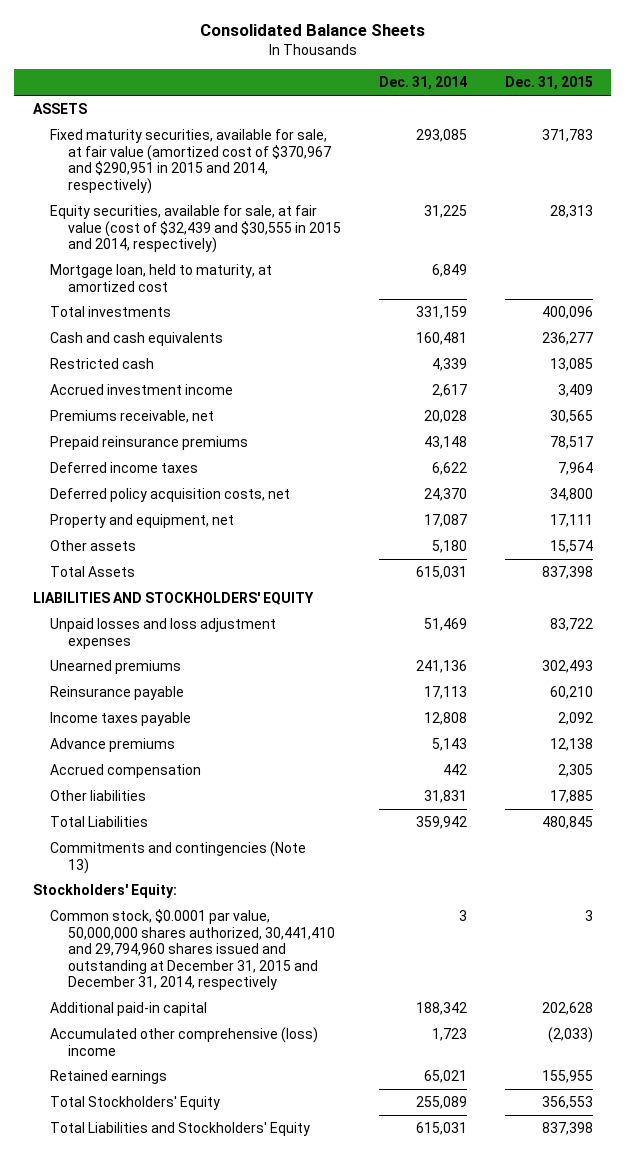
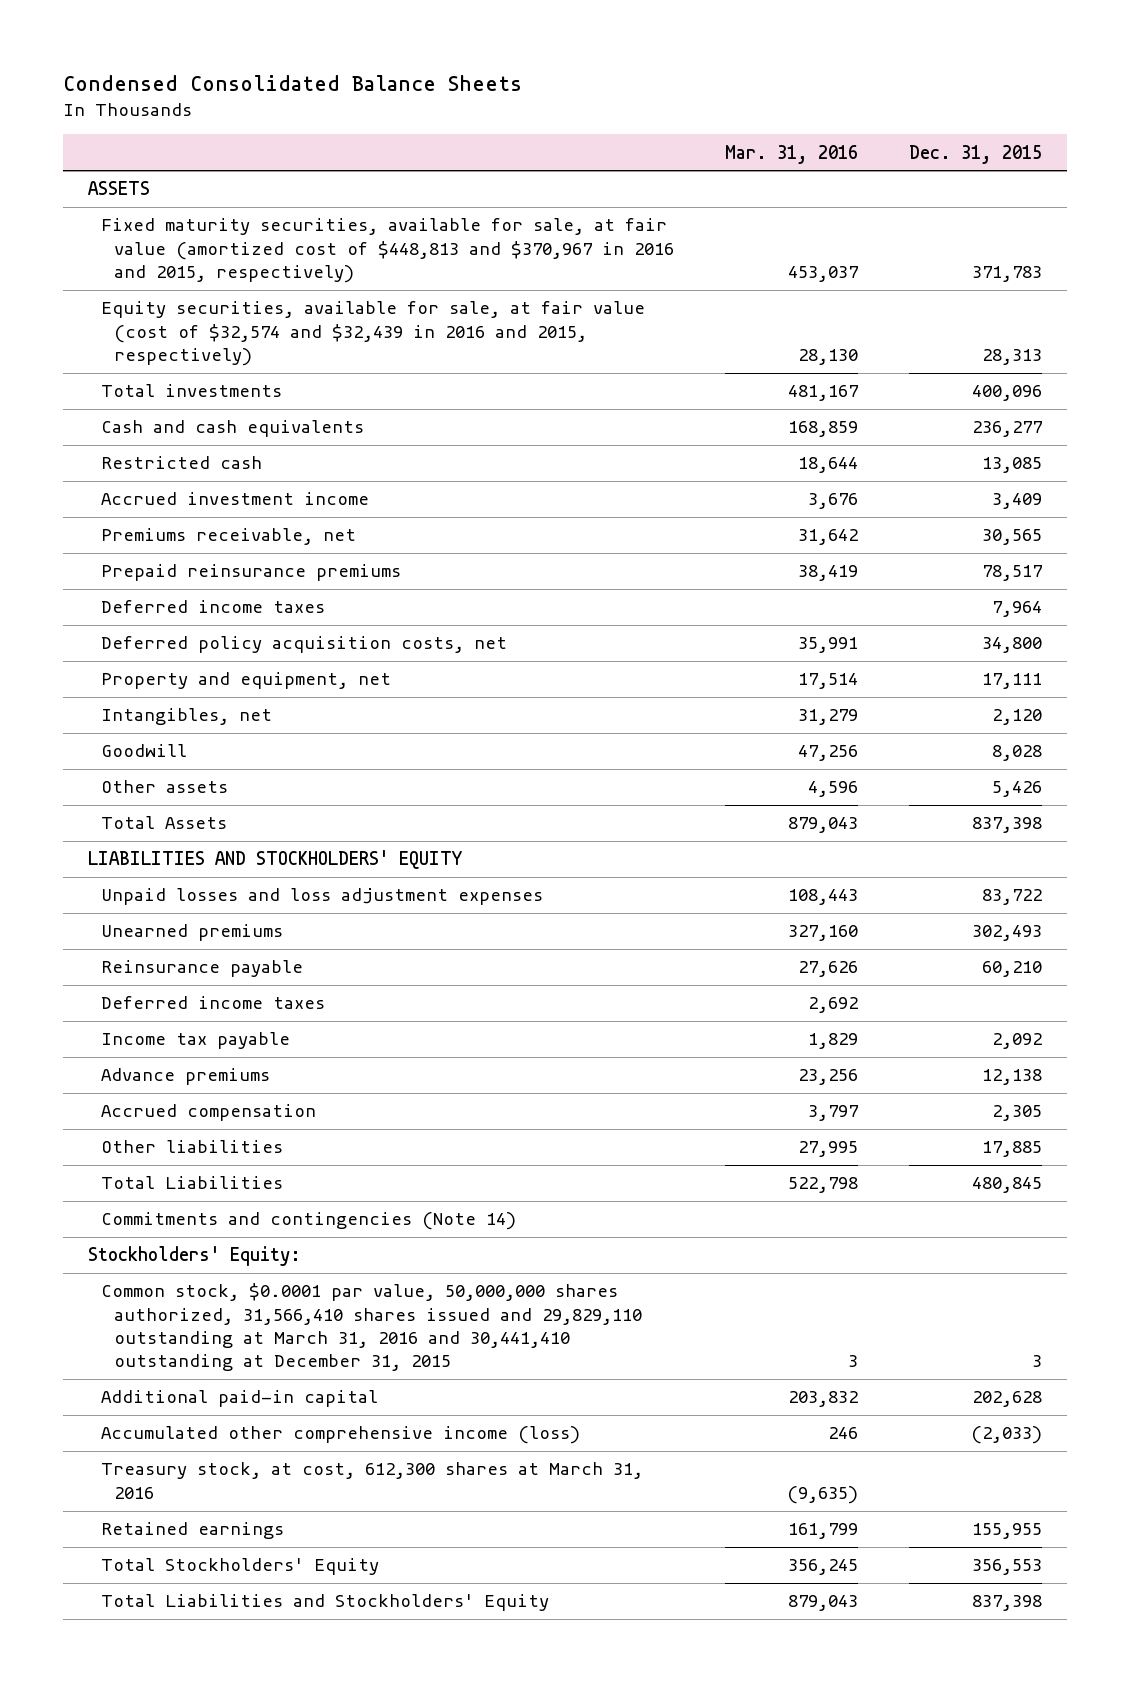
[199,24,425,37] Consolidated Balance Sheets -> [62,75,522,92] Condensed Consolidated Balance Sheets
[378,76,467,91] Dec. 31, 2014 -> none
none -> [724,144,858,164] Mar. 31, 2016
[50,263,273,292] Mortgage loan, held to maturity, at amortized cost -> none
[50,128,331,194] Fixed maturity securities, available for sale, at fair value (amortized cost of $370,967 and $290,951 in 2015 and 2014, respectively) -> [101,218,675,284] Fixed maturity securities, available for sale, at fair value (amortized cost of $448,813 and $370,967 in 2016 and 2015, respectively)
[50,204,341,254] Equity securities, available for sale, at fair value (cost of $32,439 and $30,555 in 2015 and 2014, respectively) -> [101,301,646,367] Equity securities, available for sale, at fair value (cost of $32,574 and $32,439 in 2016 and 2015, respectively)
none -> [101,708,273,726] Intangibles, net
none -> [101,744,188,758] Goodwill
[549,539,593,553] 15,574 -> [991,781,1042,798] 5,426
none -> [101,996,326,1010] Deferred income taxes
[50,711,192,726] Income taxes payable -> [101,1032,291,1050] Income tax payable
[50,840,307,874] Commitments and contingencies (Note 13) -> [101,1212,517,1231] Commitments and contingencies (Note 14)
[50,908,335,991] Common stock, $0.0001 par value, 50,000,000 shares authorized, 30,441,410 and 29,794,960 shares issued and outstanding at December 31, 2015 and December 31, 2014, respectively -> [101,1283,643,1372] Common stock, $0.0001 par value, 50,000,000 shares authorized, 31,566,410 shares issued and 29,829,110 outstanding at March 31, 2016 and 30,441,410 outstanding at December 31, 2015
[50,1026,319,1056] Accumulated other comprehensive (loss) income -> [101,1426,581,1445] Accumulated other comprehensive income (loss)
none -> [101,1462,644,1499] Treasury stock, at cost, 612,300 shares at March 31, 2016

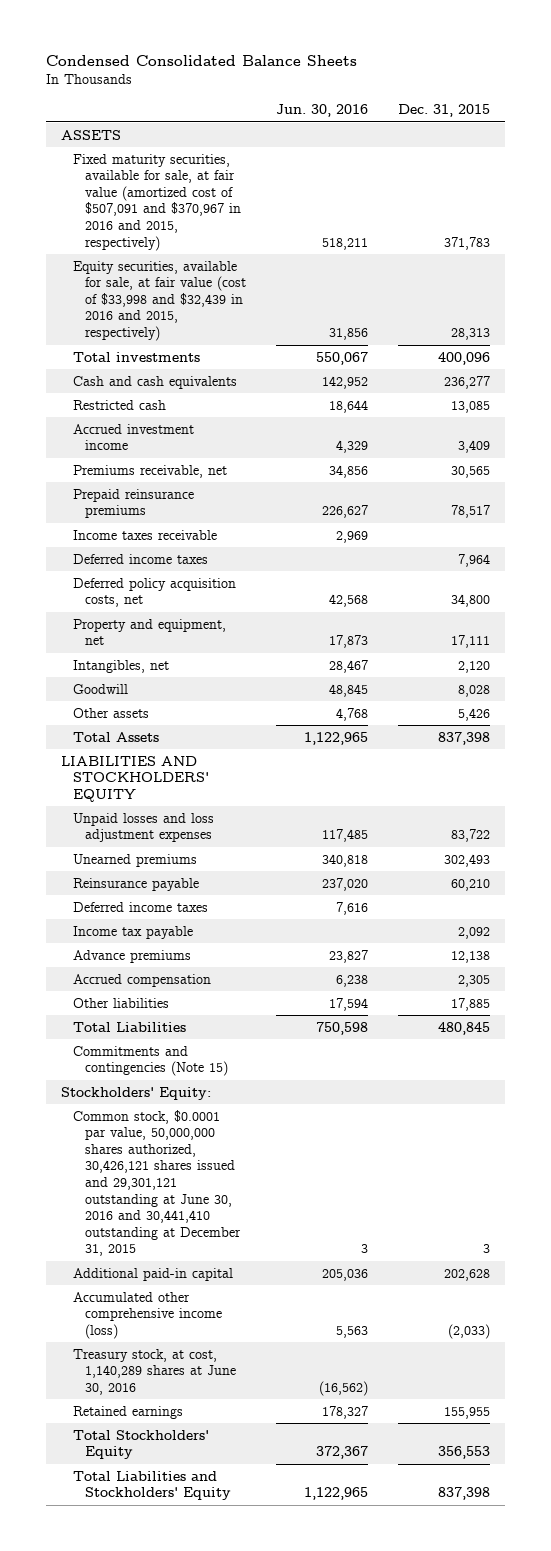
[724,144,858,164] Mar. 31, 2016 -> none
none -> [275,104,368,118] Jun. 30, 2016
[101,218,675,284] Fixed maturity securities, available for sale, at fair value (amortized cost of $448,813 and $370,967 in 2016 and 2015, respectively) -> [72,153,241,251] Fixed maturity securities, available for sale, at fair value (amortized cost of $507,091 and $370,967 in 2016 and 2015, respectively)
[101,301,646,367] Equity securities, available for sale, at fair value (cost of $32,574 and $32,439 in 2016 and 2015, respectively) -> [72,260,246,342] Equity securities, available for sale, at fair value (cost of $33,998 and $32,439 in 2016 and 2015, respectively)
none -> [72,529,217,540] Income taxes receivable
[101,1212,517,1231] Commitments and contingencies (Note 14) -> [72,1045,228,1077] Commitments and contingencies (Note 15)
[101,1283,643,1372] Common stock, $0.0001 par value, 50,000,000 shares authorized, 31,566,410 shares issued and 29,829,110 outstanding at March 31, 2016 and 30,441,410 outstanding at December 31, 2015 -> [72,1109,241,1257] Common stock, $0.0001 par value, 50,000,000 shares authorized, 30,426,121 shares issued and 29,301,121 outstanding at June 30, 2016 and 30,441,410 outstanding at December 31, 2015
[101,1462,644,1499] Treasury stock, at cost, 612,300 shares at March 31, 2016 -> [72,1348,236,1395] Treasury stock, at cost, 1,140,289 shares at June 30, 2016

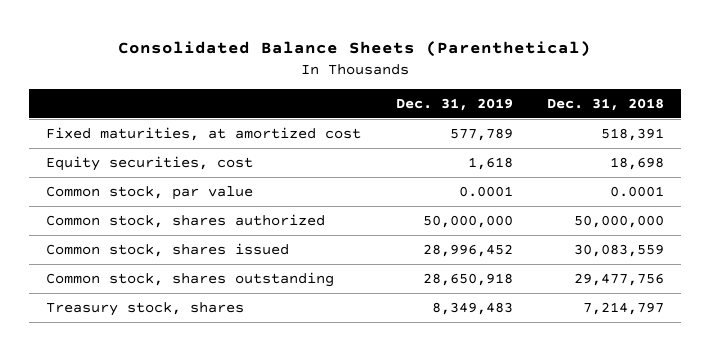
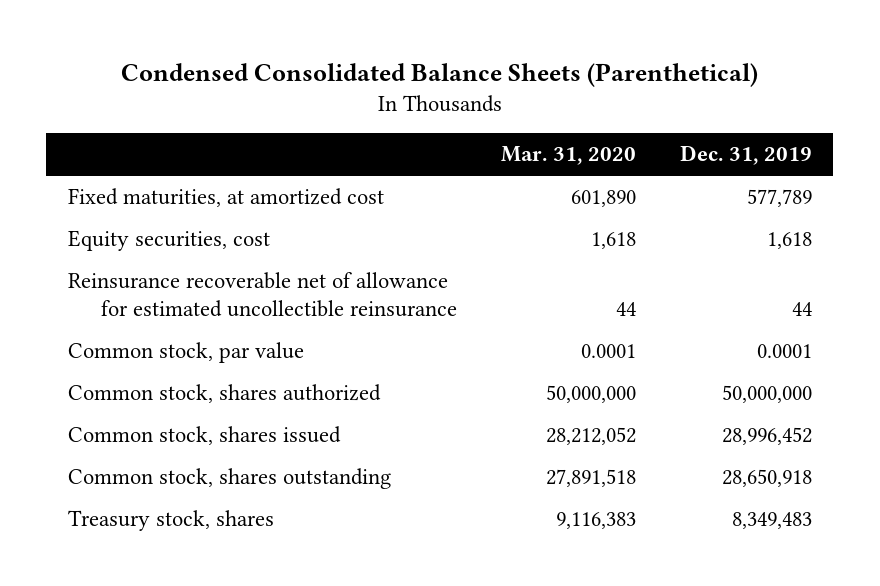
[118,40,592,57] Consolidated Balance Sheets (Parenthetical) -> [120,62,758,87] Condensed Consolidated Balance Sheets (Parenthetical)
[547,97,665,111] Dec. 31, 2018 -> none
none -> [500,146,636,166] Mar. 31, 2020
none -> [68,272,458,318] Reinsurance recoverable net of allowance for estimated uncollectible reinsurance

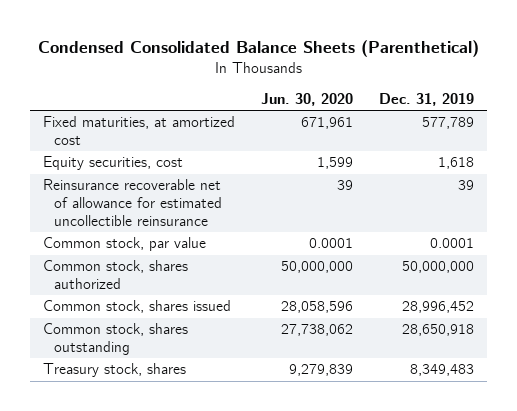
[500,146,636,166] Mar. 31, 2020 -> none
none -> [261,92,354,106] Jun. 30, 2020
[791,302,812,317] 44 -> [458,180,475,191] 39

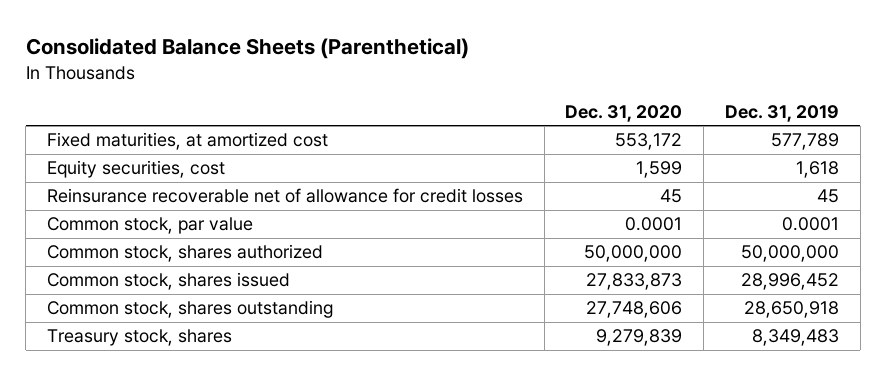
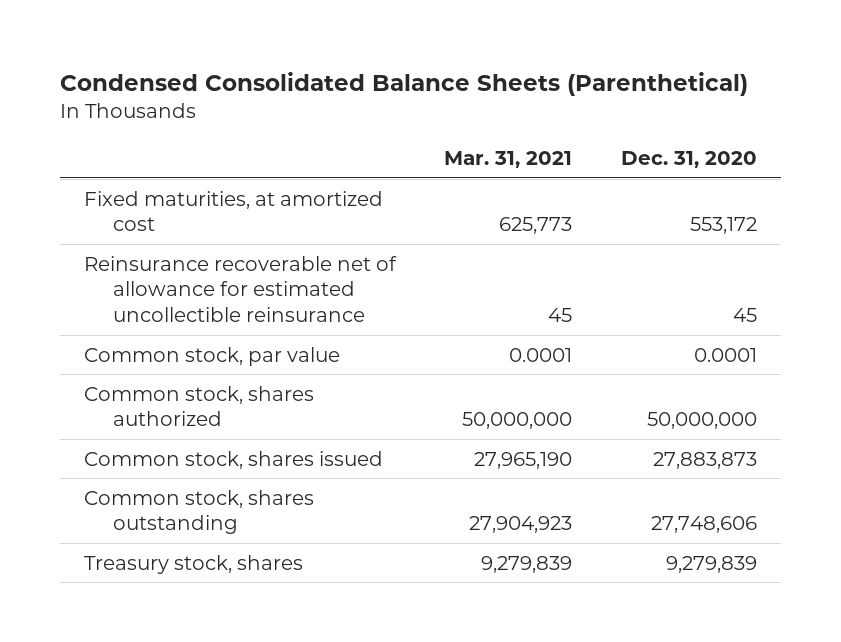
[25,38,469,60] Consolidated Balance Sheets (Parenthetical) -> [59,72,748,97] Condensed Consolidated Balance Sheets (Parenthetical)
[724,104,839,122] Dec. 31, 2019 -> none
none -> [444,151,573,169] Mar. 31, 2021
[47,160,226,179] Equity securities, cost -> none
[47,188,524,204] Reinsurance recoverable net of allowance for credit losses -> [83,255,397,322] Reinsurance recoverable net of allowance for estimated uncollectible reinsurance
[586,273,683,291] 27,833,873 -> [652,451,757,469] 27,883,873

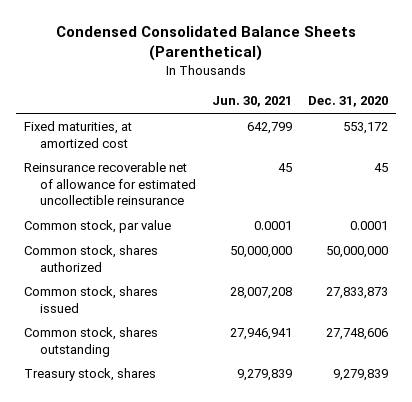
[444,151,573,169] Mar. 31, 2021 -> none
none -> [211,96,292,108] Jun. 30, 2021
[652,451,757,469] 27,883,873 -> [325,287,388,300] 27,833,873

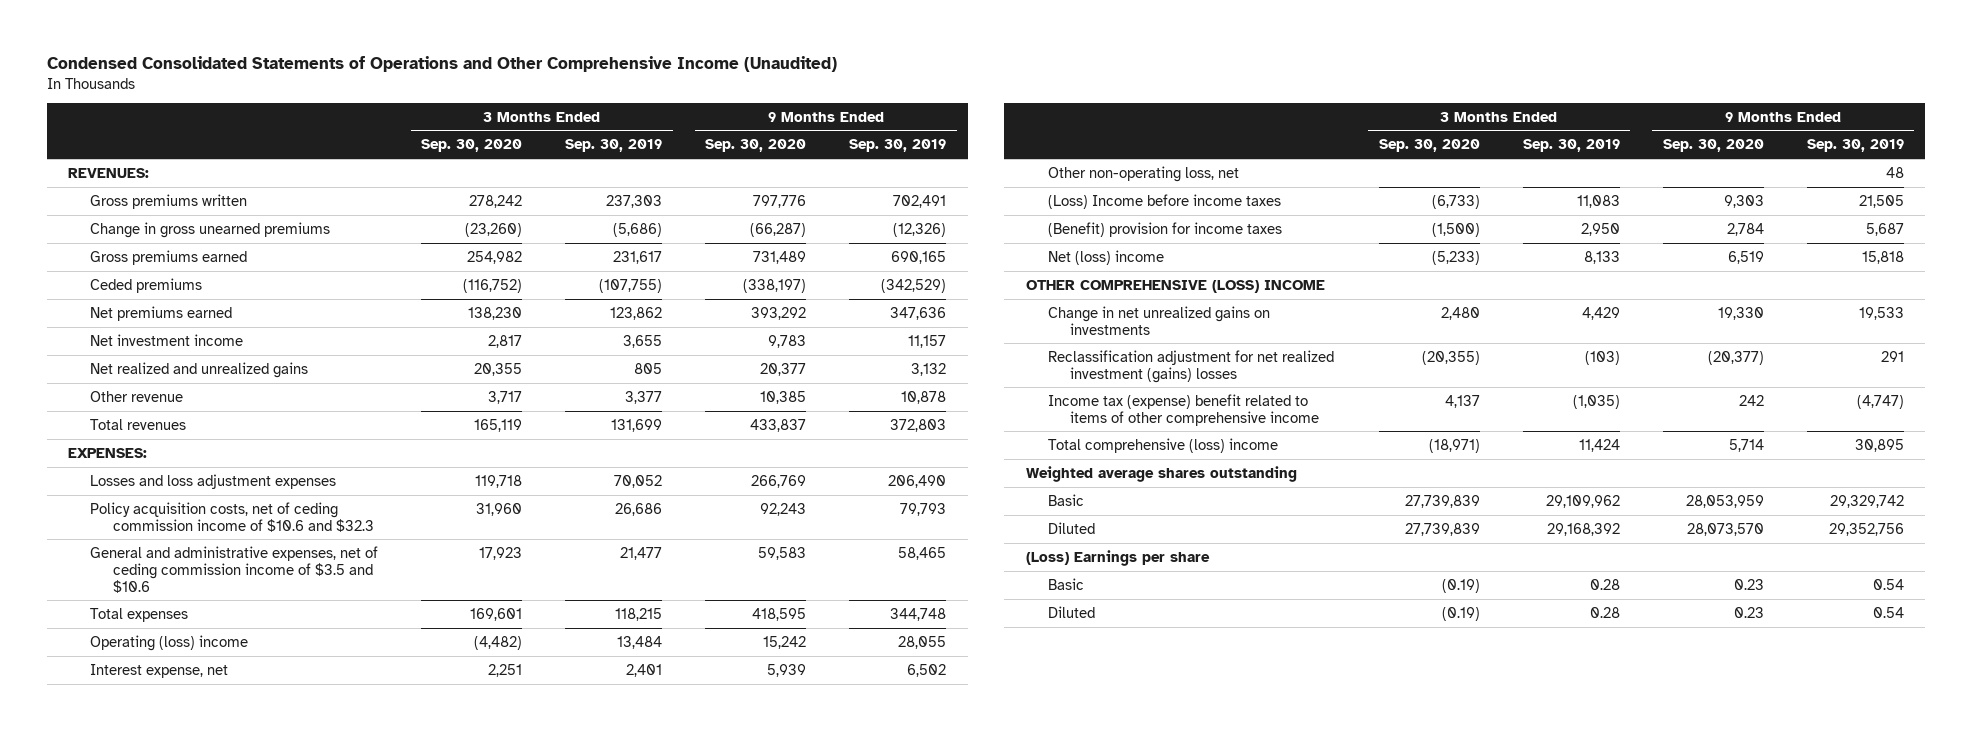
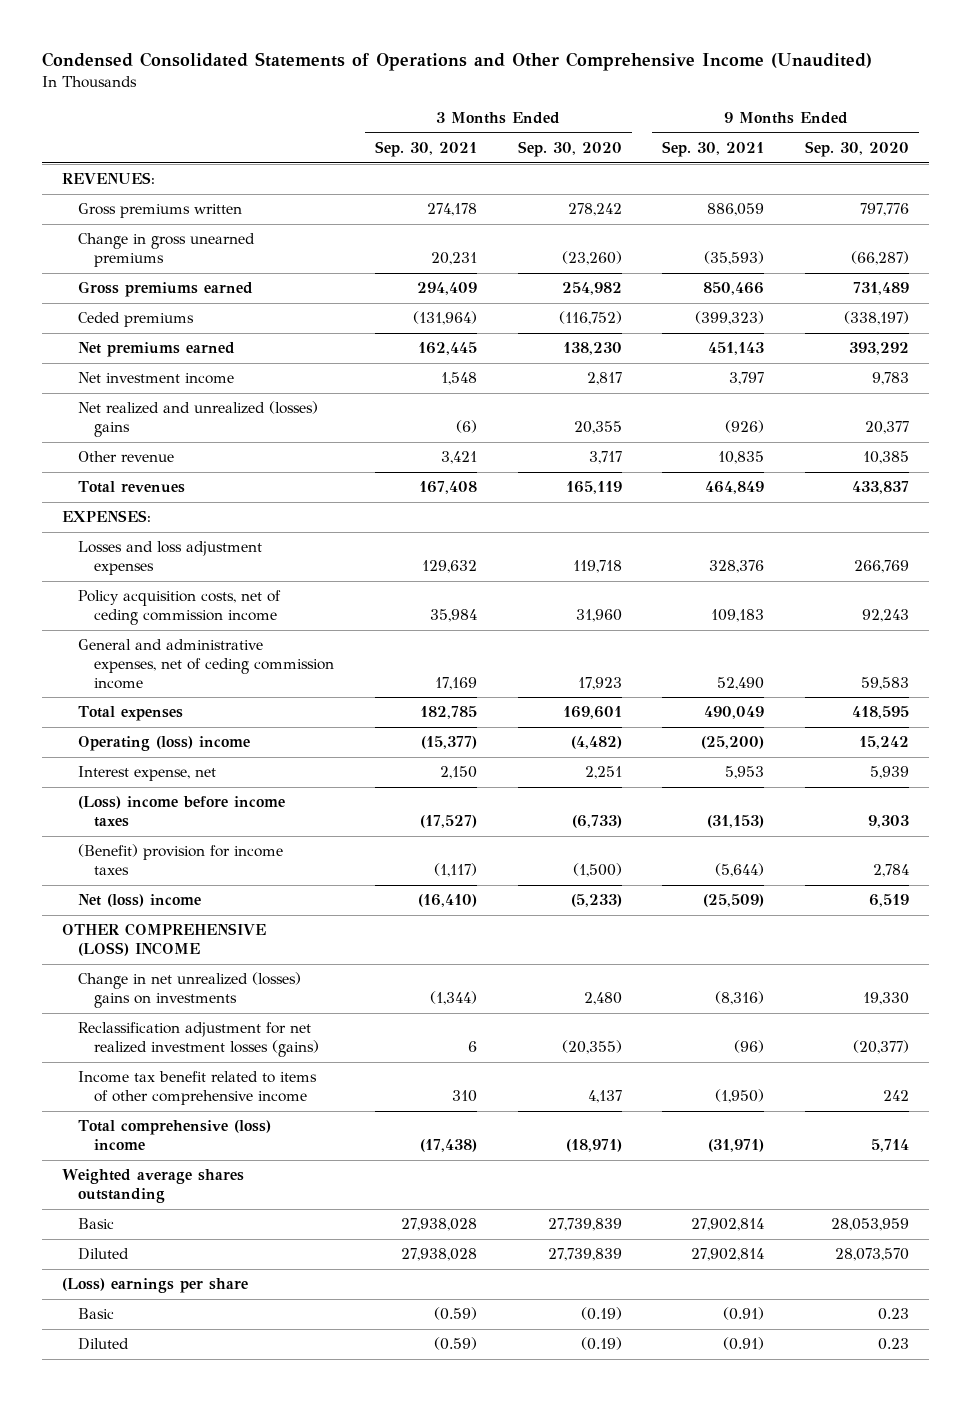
[565,139,663,153] Sep. 30, 2019 -> none
[849,139,947,153] Sep. 30, 2019 -> none
none -> [374,141,477,158] Sep. 30, 2021
none -> [662,141,765,158] Sep. 30, 2021
[90,361,309,378] Net realized and unrealized gains -> [78,401,319,437] Net realized and unrealized (losses) gains
[90,501,374,532] Policy acquisition costs, net of ceding commission income of $10.6 and $32.3 -> [78,590,282,625] Policy acquisition costs, net of ceding commission income
[90,545,379,593] General and administrative expenses, net of ceding commission income of $3.5 and $10.6 -> [78,639,335,689] General and administrative expenses, net of ceding commission income
[1047,165,1239,182] Other non-operating loss, net -> none
[1047,193,1281,209] (Loss) Income before income taxes -> [78,796,286,827] (Loss) income before income taxes
[1047,305,1270,335] Change in net unrealized gains on investments -> [78,972,302,1008] Change in net unrealized (losses) gains on investments
[1047,349,1334,383] Reclassification adjustment for net realized investment (gains) losses -> [78,1022,320,1057] Reclassification adjustment for net realized investment losses (gains)
[1047,393,1319,426] Income tax (expense) benefit related to items of other comprehensive income -> [78,1071,318,1105] Income tax benefit related to items of other comprehensive income
[1025,549,1210,566] (Loss) Earnings per share -> [62,1278,249,1294] (Loss) earnings per share

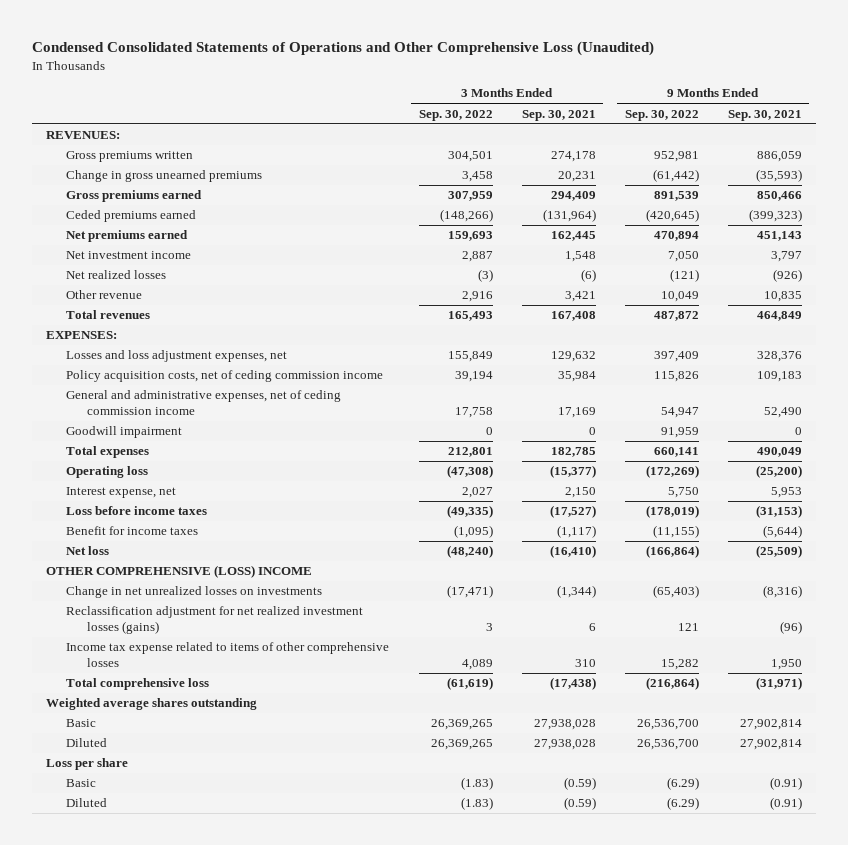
[41,52,872,72] Condensed Consolidated Statements of Operations and Other Comprehensive Income (Unaudited) -> [31,41,654,57] Condensed Consolidated Statements of Operations and Other Comprehensive Loss (Unaudited)
[517,141,622,158] Sep. 30, 2020 -> none
[804,141,909,158] Sep. 30, 2020 -> none
none -> [418,109,493,121] Sep. 30, 2022
none -> [624,109,699,121] Sep. 30, 2022
[78,312,195,328] Ceded premiums -> [66,210,197,223] Ceded premiums earned
[78,401,319,437] Net realized and unrealized (losses) gains -> [66,270,167,280] Net realized losses
[78,541,263,575] Losses and loss adjustment expenses -> [66,350,288,363] Losses and loss adjustment expenses, net
none -> [66,426,183,439] Goodwill impairment
[78,736,251,752] Operating (loss) income -> [66,466,149,479] Operating loss
[78,796,286,827] (Loss) income before income taxes -> [66,506,208,516] Loss before income taxes
[78,844,284,875] (Benefit) provision for income taxes -> [66,526,199,536] Benefit for income taxes
[78,894,202,908] Net (loss) income -> [66,546,110,556] Net loss
[78,972,302,1008] Change in net unrealized (losses) gains on investments -> [66,586,323,599] Change in net unrealized losses on investments
[78,1071,318,1105] Income tax benefit related to items of other comprehensive income -> [66,642,390,668] Income tax expense related to items of other comprehensive losses
[715,1088,765,1103] (1,950) -> [770,659,802,671] 1,950
[78,1120,272,1150] Total comprehensive (loss) income -> [66,678,210,691] Total comprehensive loss
[62,1278,249,1294] (Loss) earnings per share -> [46,758,129,771] Loss per share

